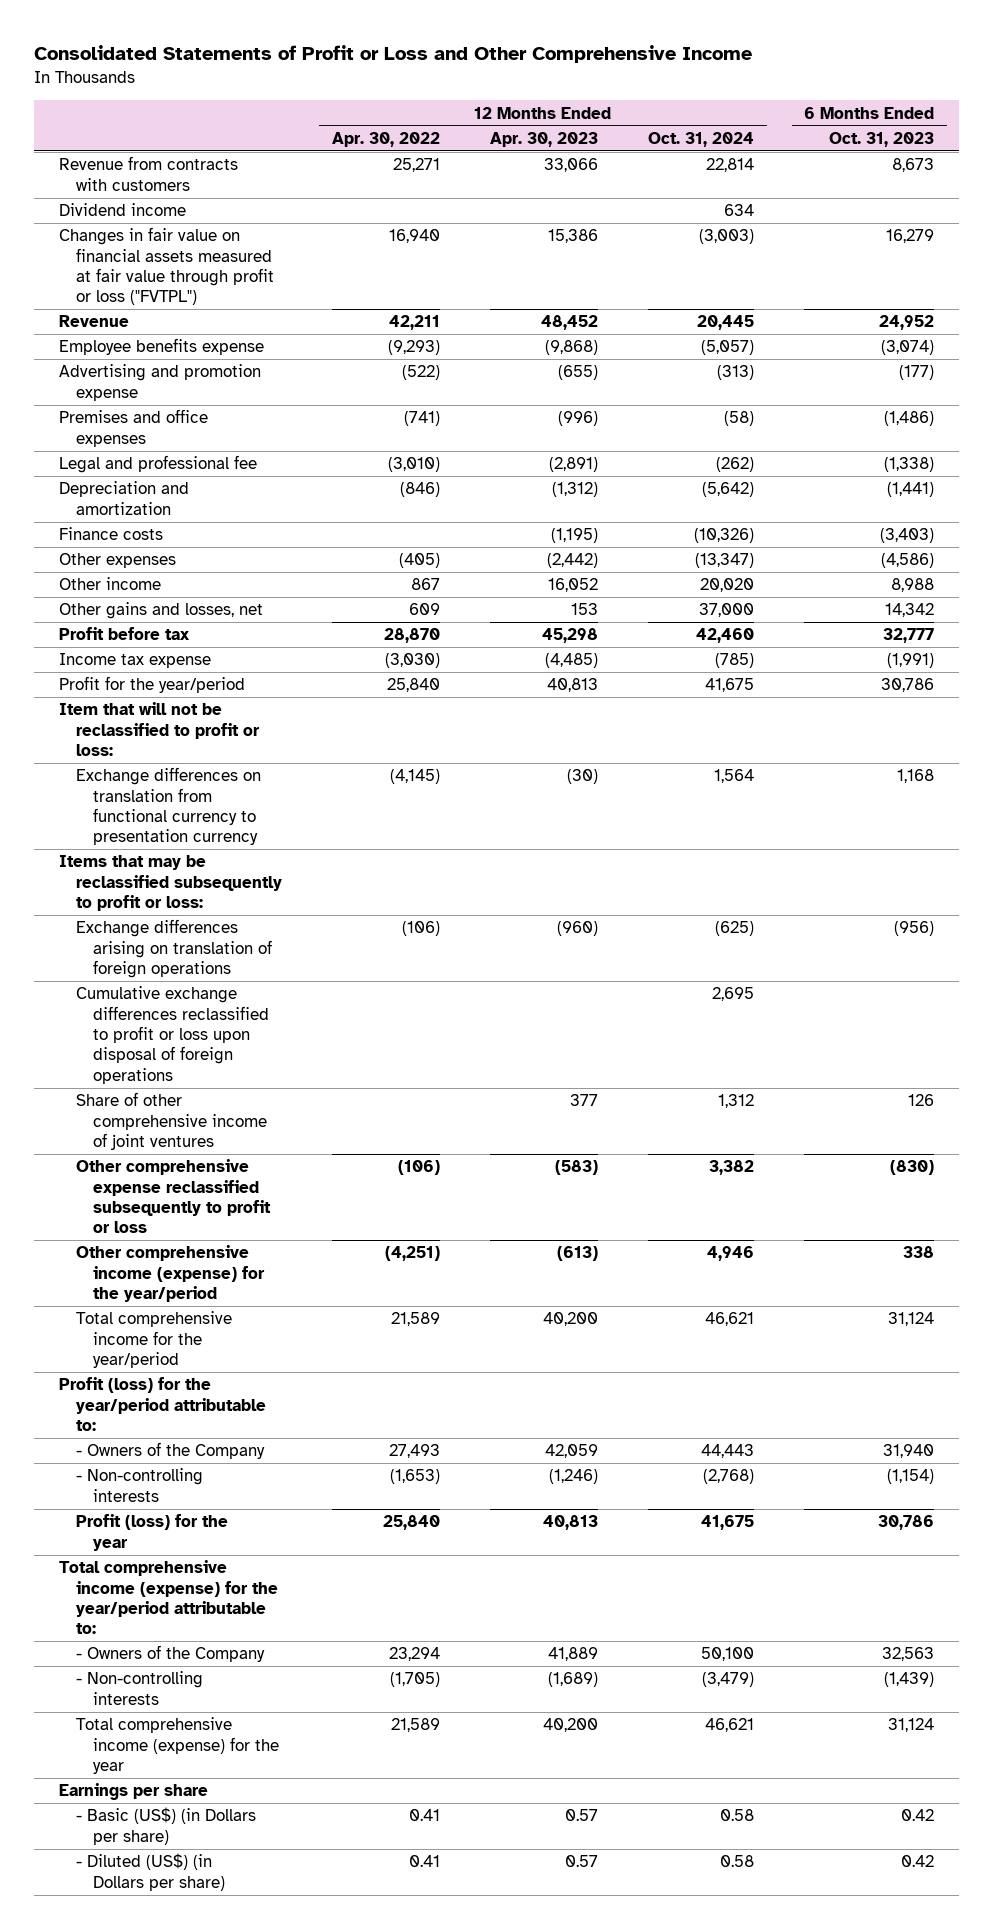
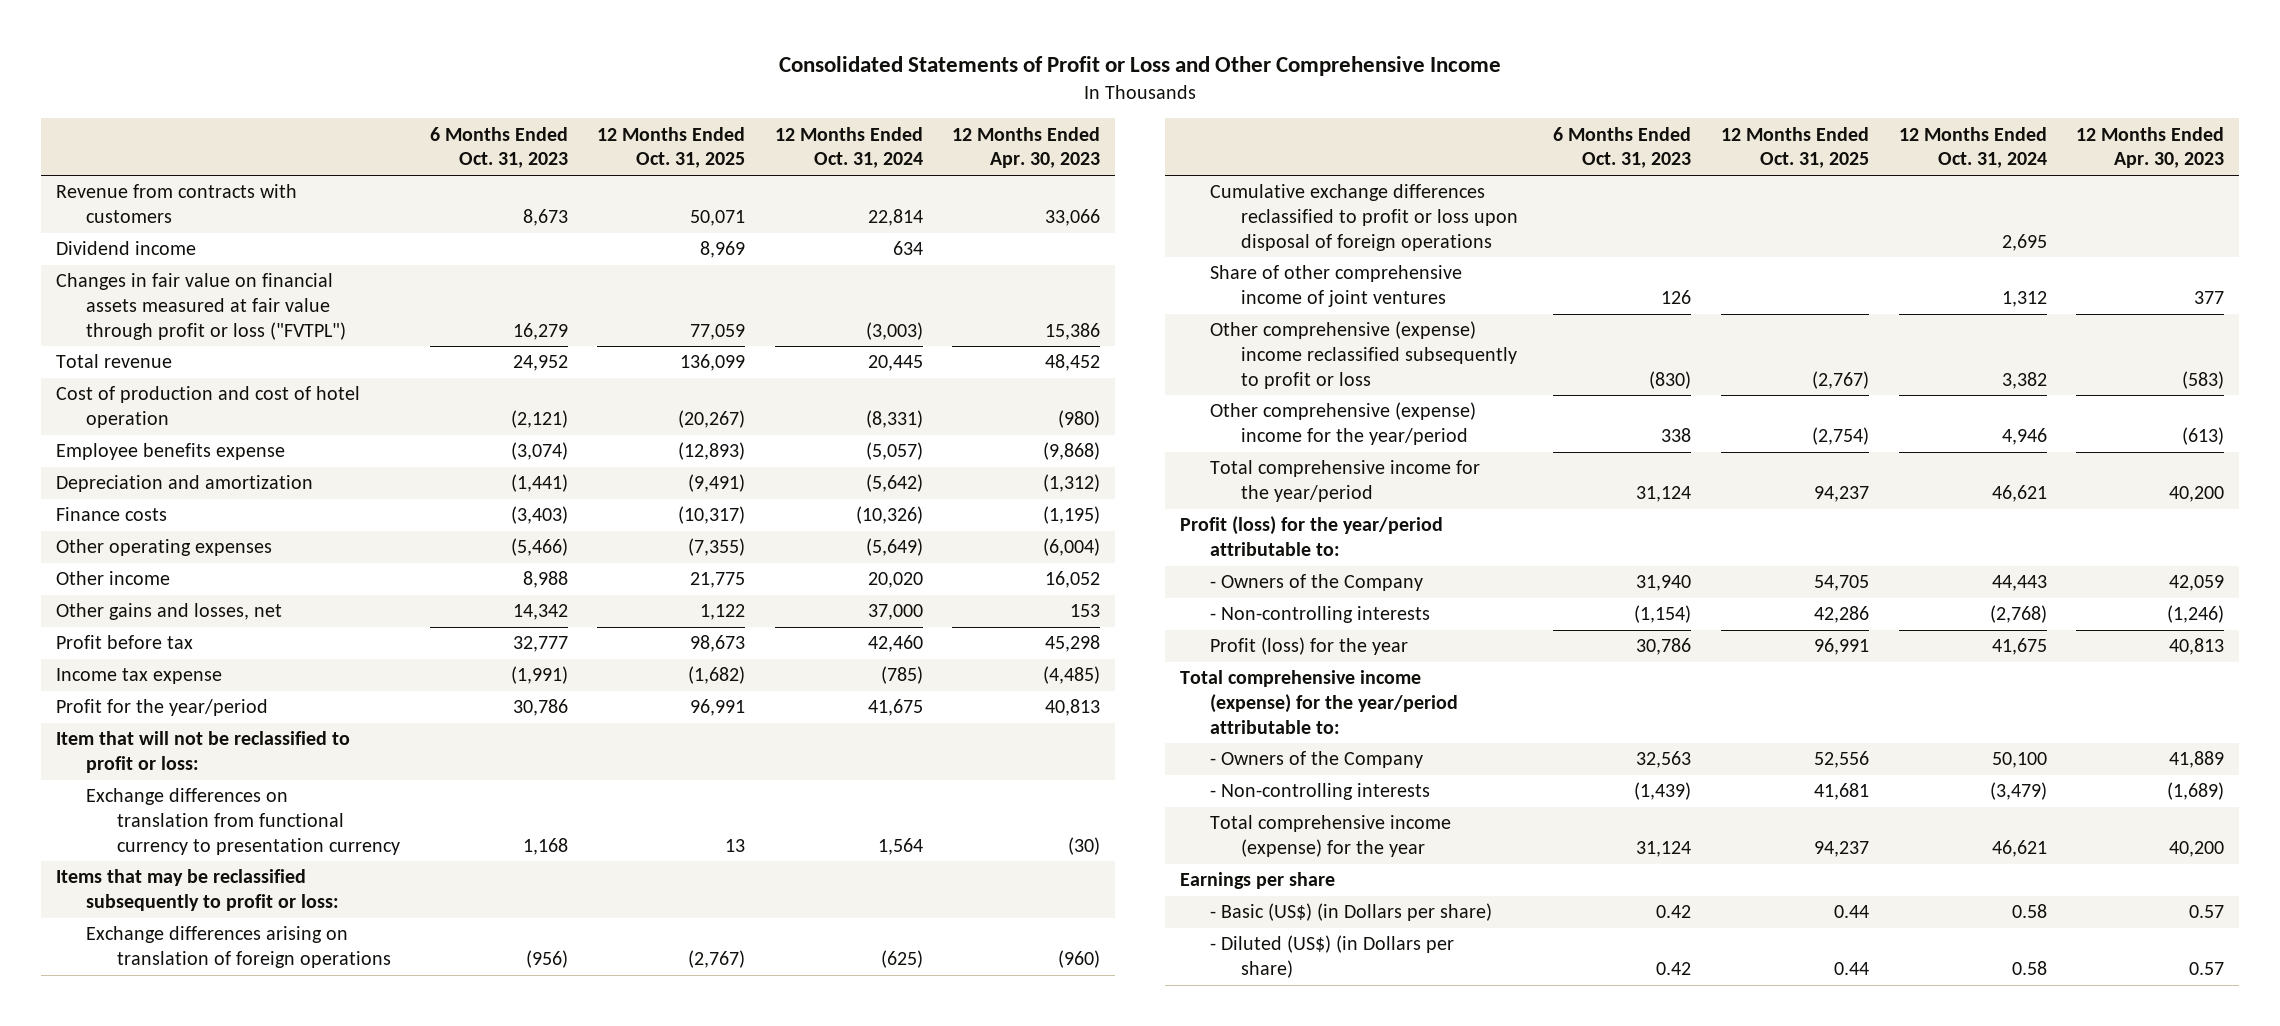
[331,131,440,147] Apr. 30, 2022 -> none
none -> [597,126,746,169] 12 Months Ended Oct. 31, 2025
[59,315,130,328] Revenue -> [55,354,172,369] Total revenue
none -> [55,386,360,429] Cost of production and cost of hotel operation
[59,364,262,401] Advertising and promotion expense -> none
[59,409,209,447] Premises and office expenses -> none
[59,455,258,474] Legal and professional fee -> none
[59,553,177,569] Other expenses -> [55,539,272,557] Other operating expenses
[547,553,599,569] (2,442) -> [1043,538,1101,557] (6,004)
[695,553,755,569] (13,347) -> [865,538,923,557] (5,649)
[881,553,935,569] (4,586) -> [510,538,568,557] (5,466)
[75,1159,271,1234] Other comprehensive expense reclassified subsequently to profit or loss -> [1210,321,1517,389] Other comprehensive (expense) income reclassified subsequently to profit or loss
[75,1245,265,1303] Other comprehensive income (expense) for the year/period -> [1210,402,1477,446] Other comprehensive (expense) income for the year/period

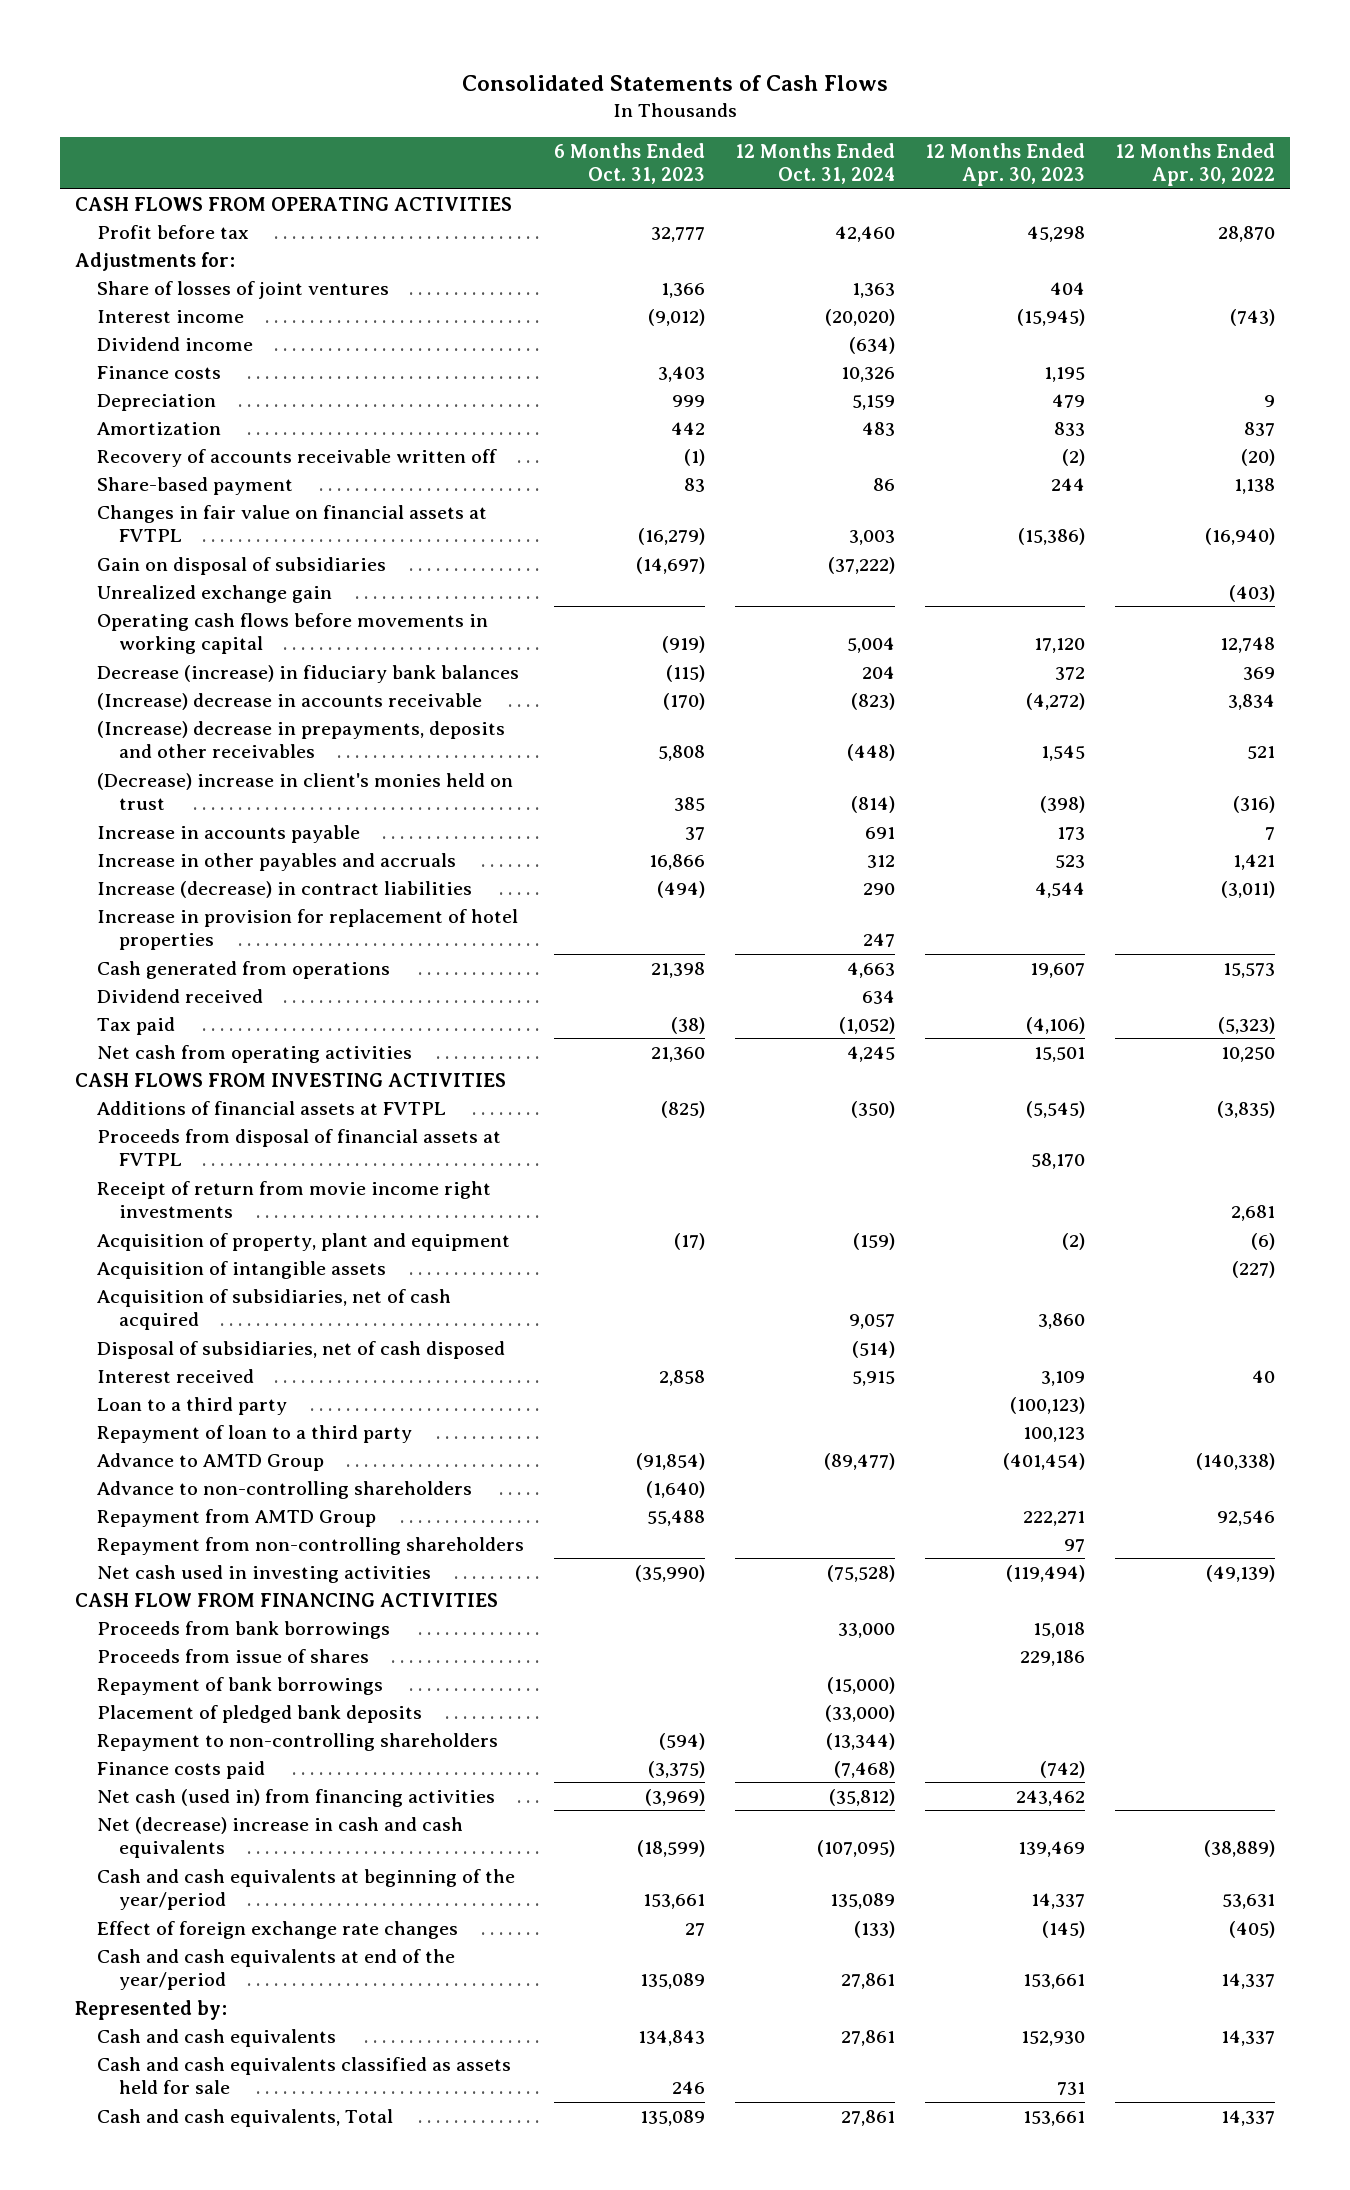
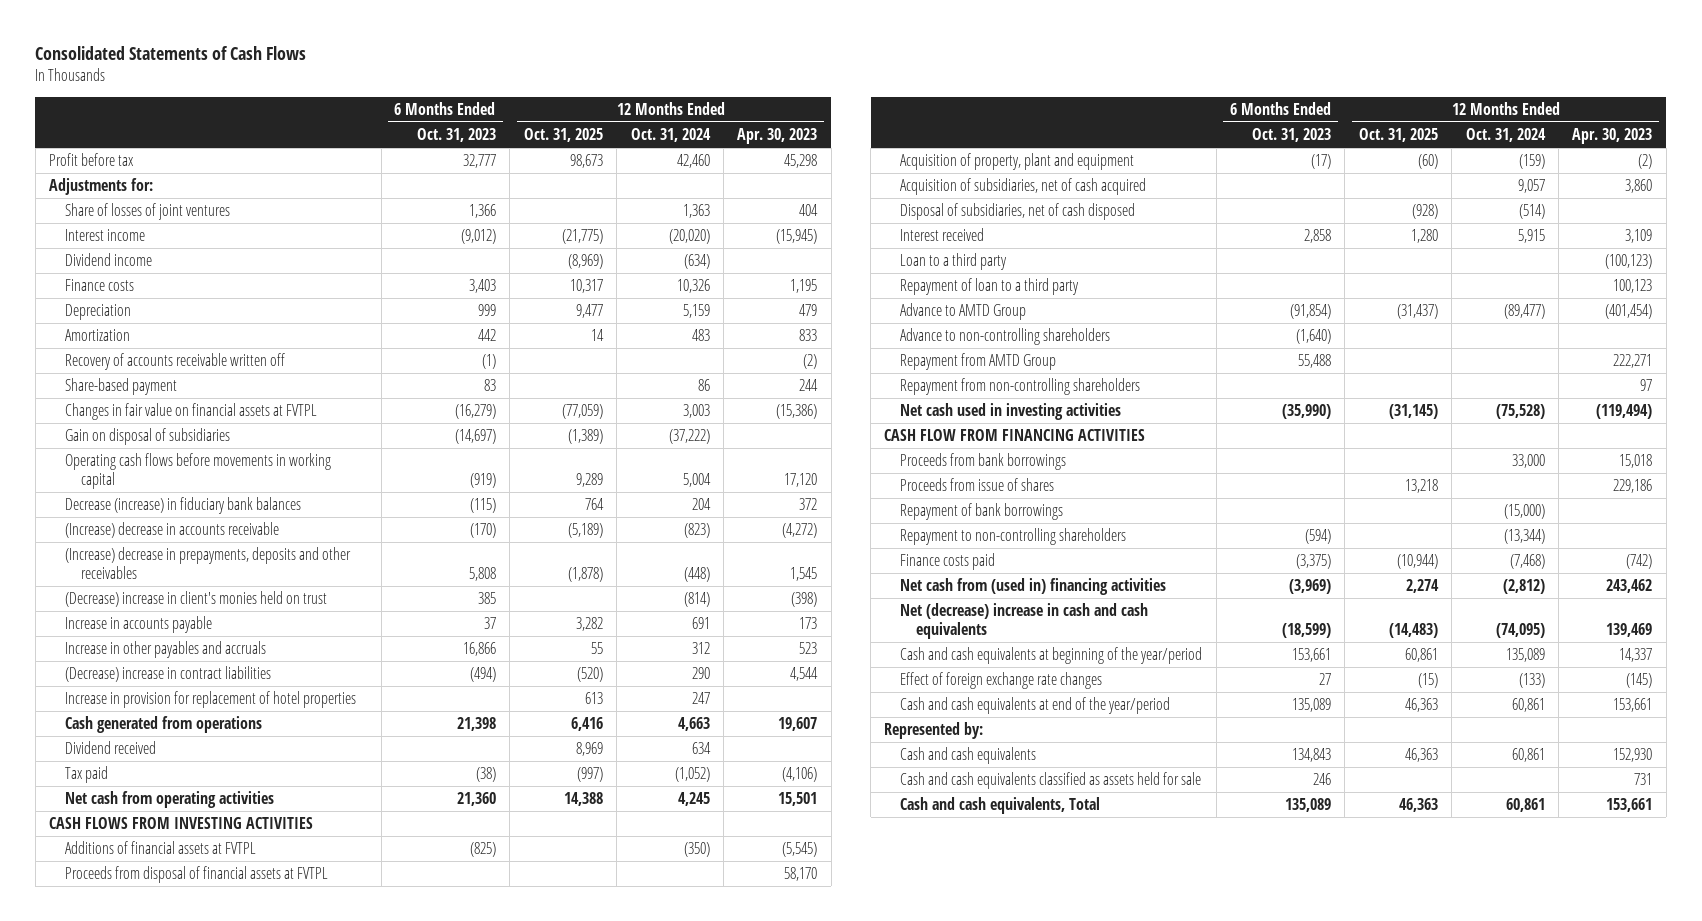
[1114,142,1275,187] 12 Months Ended Apr. 30, 2022 -> none
none -> [523,128,603,143] Oct. 31, 2025
[75,196,513,211] CASH FLOWS FROM OPERATING ACTIVITIES -> none
[97,584,333,603] Unrealized exchange gain -> none
[97,880,473,898] Increase (decrease) in contract liabilities -> [65,666,272,683] (Decrease) increase in contract liabilities
[97,1180,492,1219] Receipt of return from movie income right investments -> none
[97,1260,387,1279] Acquisition of intangible assets -> none
[97,1704,423,1723] Placement of pledged bank deposits -> none
[97,1788,496,1807] Net cash (used in) from financing activities -> [900,578,1167,596] Net cash from (used in) financing activities
[828,1788,895,1806] (35,812) -> [1502,579,1545,595] (2,812)
[816,1840,895,1858] (107,095) -> [1495,622,1545,638] (74,095)
[840,1973,895,1990] 27,861 -> [1511,698,1545,713] 60,861
[840,2029,895,2046] 27,861 -> [1511,748,1545,763] 60,861
[840,2109,895,2126] 27,861 -> [1505,798,1545,813] 60,861

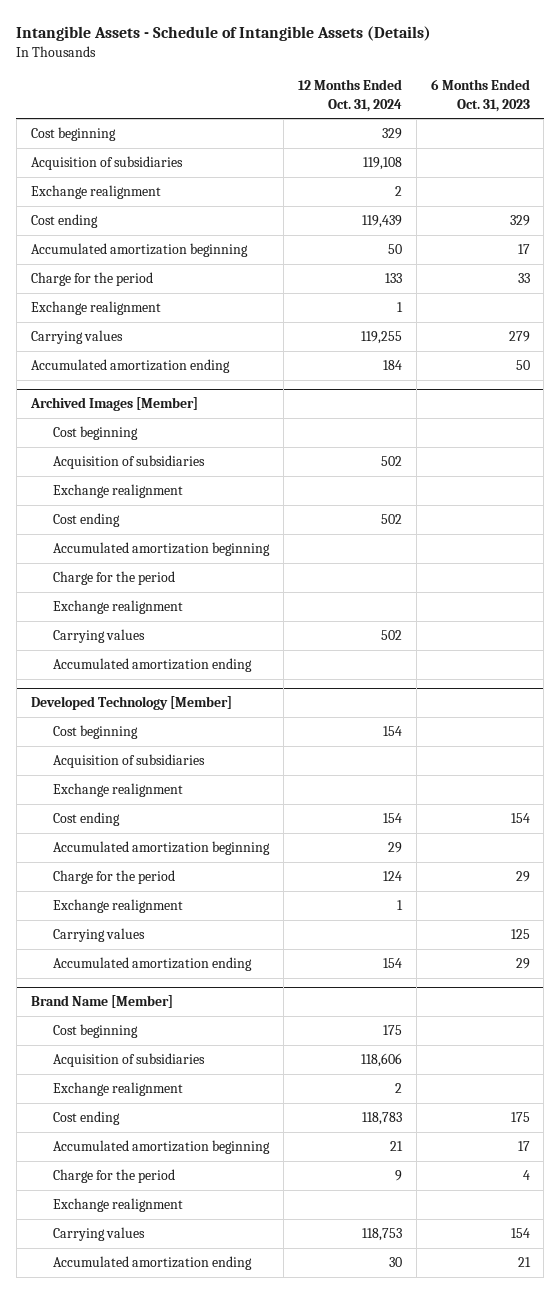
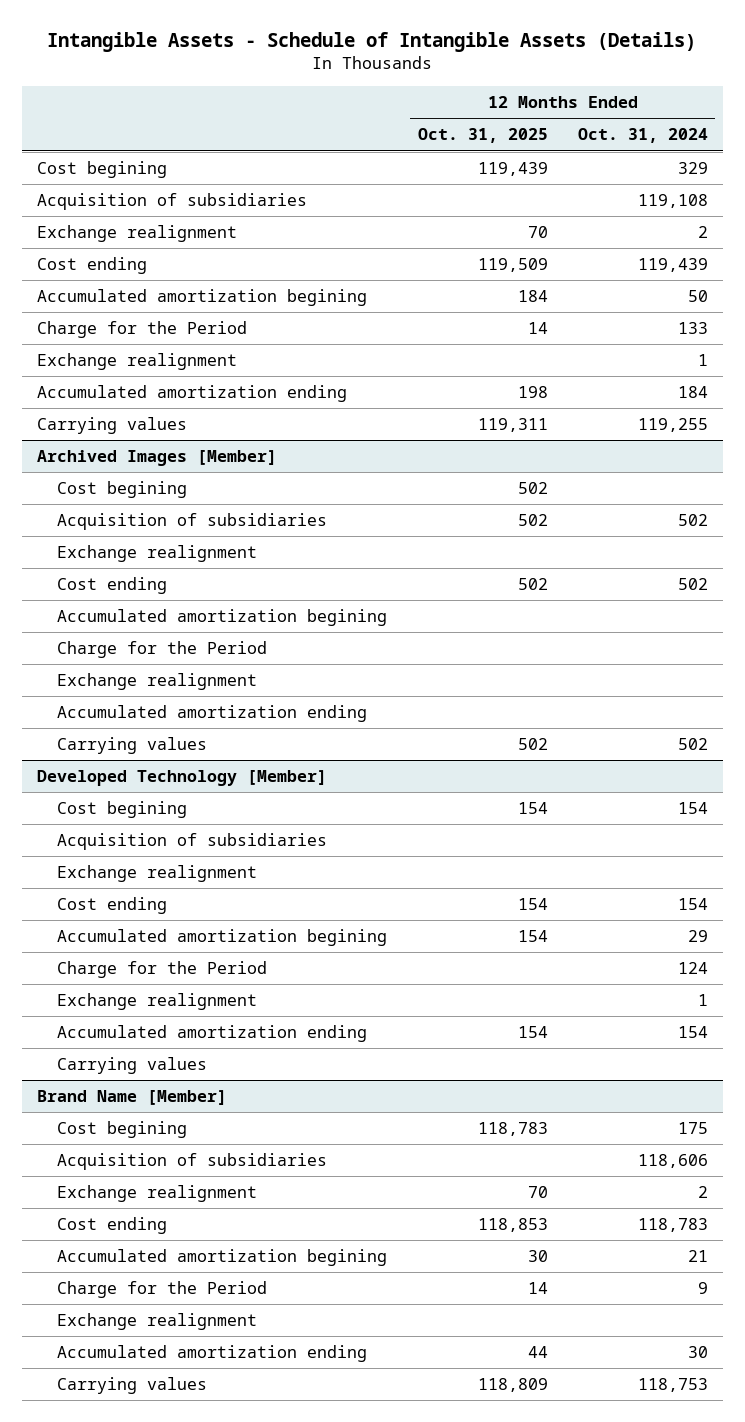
[430,79,530,112] 6 Months Ended Oct. 31, 2023 -> none
none -> [417,128,548,144] Oct. 31, 2025
[30,127,116,142] Cost beginning -> [36,161,167,179] Cost begining
[30,243,248,258] Accumulated amortization beginning -> [36,289,367,307] Accumulated amortization begining
[30,272,153,287] Charge for the period -> [36,321,247,339] Charge for the Period
[30,330,123,345] Carrying values -> [36,417,187,435] Carrying values
[53,426,139,441] Cost beginning -> [57,481,188,499] Cost begining
[53,542,271,557] Accumulated amortization beginning -> [57,609,388,627] Accumulated amortization begining
[53,571,176,586] Charge for the period -> [57,641,268,659] Charge for the Period
[53,629,146,644] Carrying values -> [57,737,208,755] Carrying values
[53,725,139,740] Cost beginning -> [57,801,188,819] Cost begining
[53,841,271,856] Accumulated amortization beginning -> [57,929,388,947] Accumulated amortization begining
[53,870,176,885] Charge for the period -> [57,961,268,979] Charge for the Period
[53,928,146,943] Carrying values -> [57,1057,208,1075] Carrying values
[53,1024,139,1039] Cost beginning -> [57,1121,188,1139] Cost begining
[53,1140,271,1155] Accumulated amortization beginning -> [57,1249,388,1267] Accumulated amortization begining
[53,1169,176,1184] Charge for the period -> [57,1281,268,1299] Charge for the Period
[53,1227,146,1242] Carrying values -> [57,1377,208,1395] Carrying values

